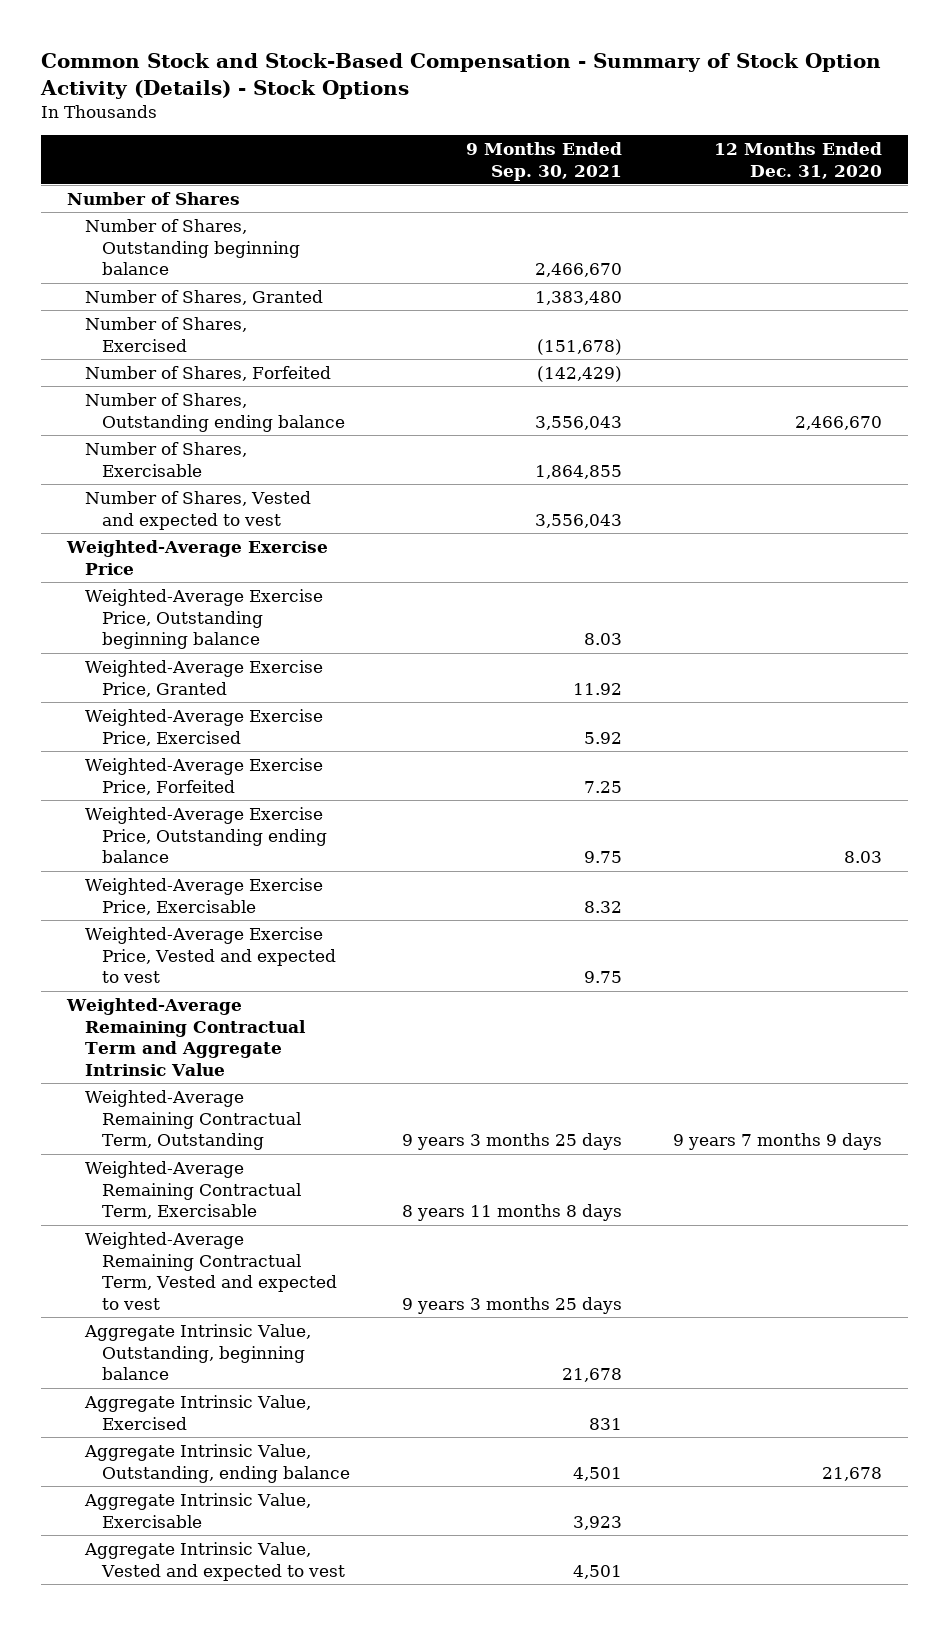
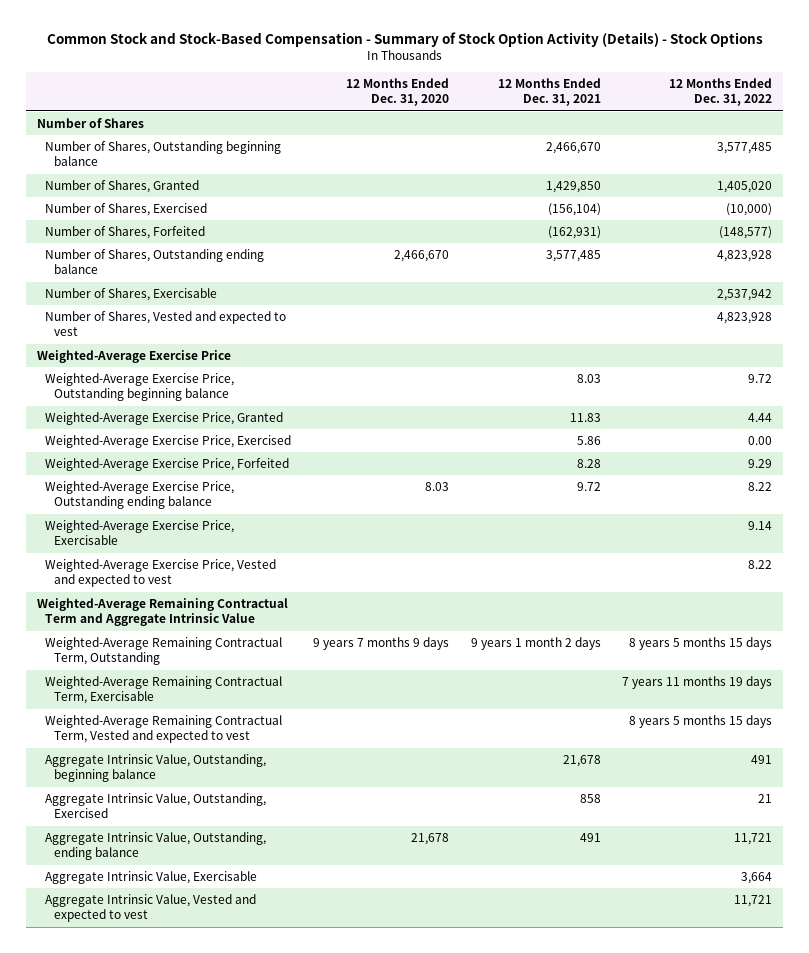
[465,141,622,181] 9 Months Ended Sep. 30, 2021 -> none
none -> [497,78,601,107] 12 Months Ended Dec. 31, 2021
none -> [669,78,773,107] 12 Months Ended Dec. 31, 2022
[83,1394,311,1430] Aggregate Intrinsic Value, Exercised -> [45,792,267,819] Aggregate Intrinsic Value, Outstanding, Exercised

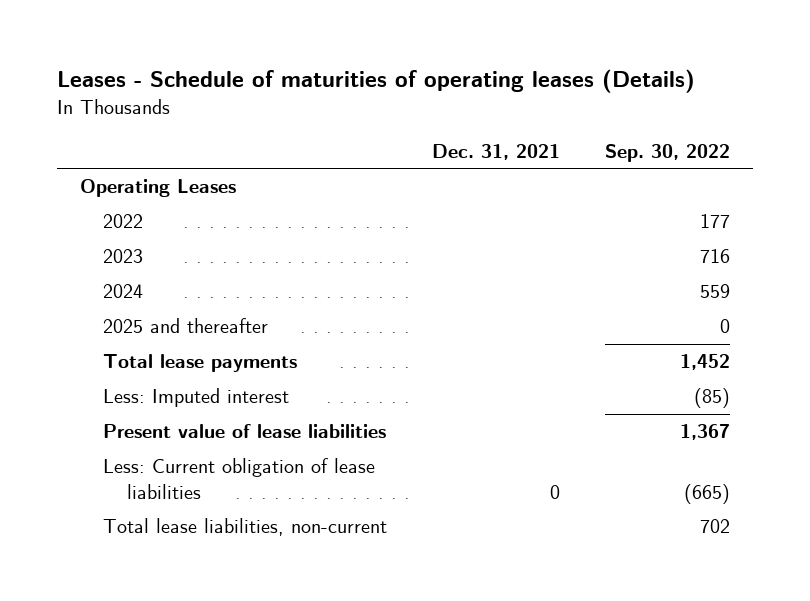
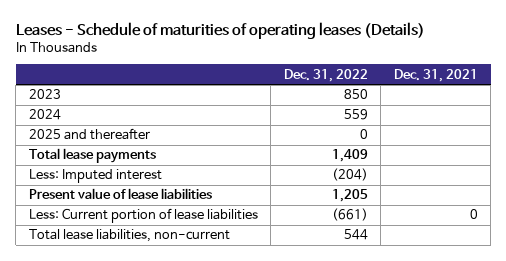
[605,143,731,162] Sep. 30, 2022 -> none
none -> [283,68,368,82] Dec. 31, 2022
[79,179,236,198] Operating Leases -> none
[103,214,144,229] 2022 -> none
[103,458,376,499] Less: Current obligation of lease liabilities -> [28,208,258,224] Less: Current portion of lease liabilities

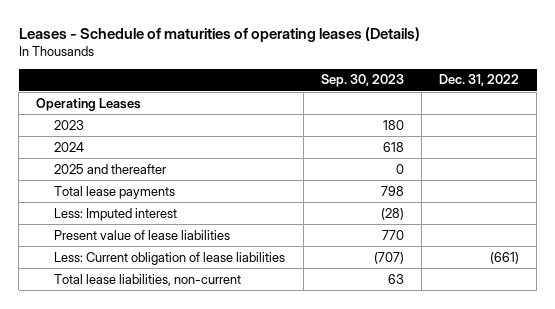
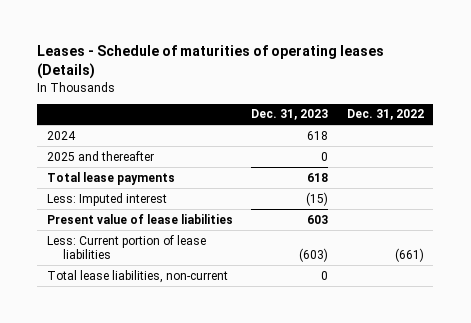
[320,74,404,88] Sep. 30, 2023 -> none
none -> [251,109,329,121] Dec. 31, 2023
[36,97,142,111] Operating Leases -> none
[54,119,85,130] 2023 -> none
[54,251,286,265] Less: Current obligation of lease liabilities -> [46,234,206,260] Less: Current portion of lease liabilities

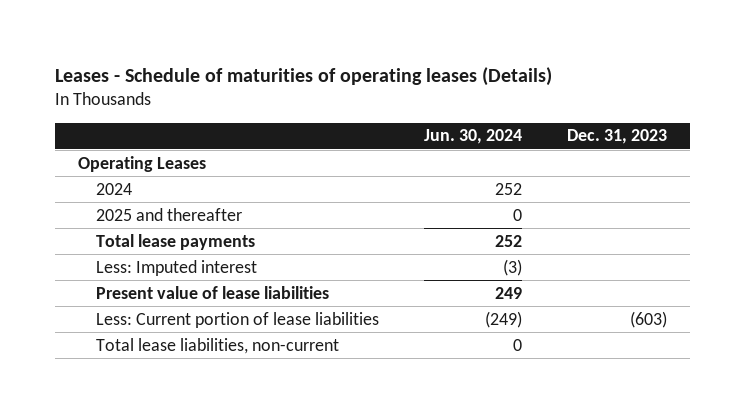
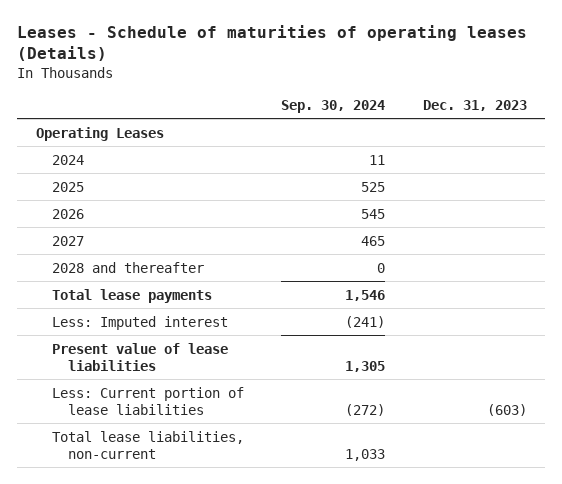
[423,129,522,145] Jun. 30, 2024 -> none
none -> [281,99,386,113] Sep. 30, 2024
[95,207,242,221] 2025 and thereafter -> [51,181,84,192] 2025
none -> [51,208,84,219] 2026
none -> [51,235,84,246] 2027
none -> [51,261,204,273] 2028 and thereafter

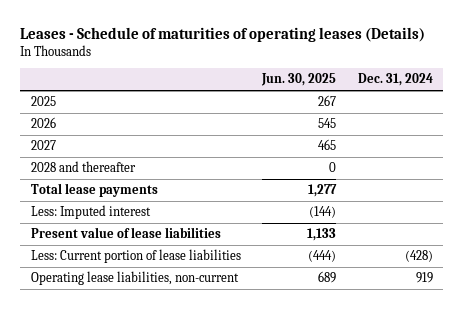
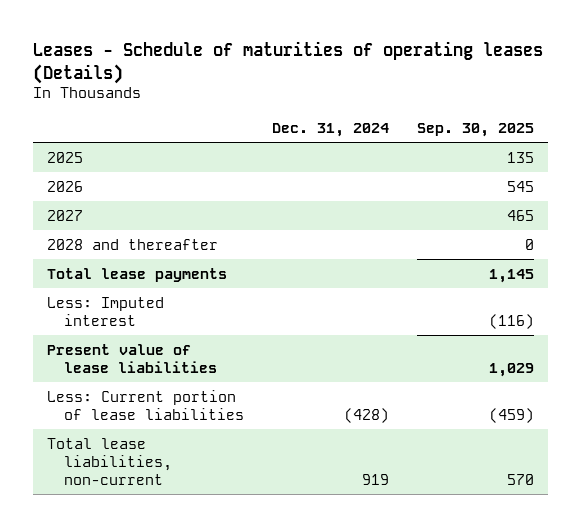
[261,73,337,87] Jun. 30, 2025 -> none
none -> [417,122,535,137] Sep. 30, 2025
[30,271,239,286] Operating lease liabilities, non-current -> [47,437,173,485] Total lease liabilities, non-current

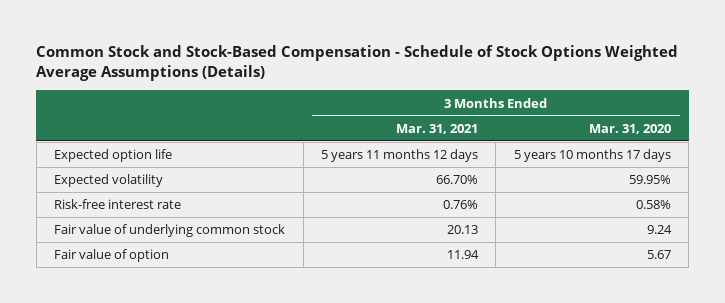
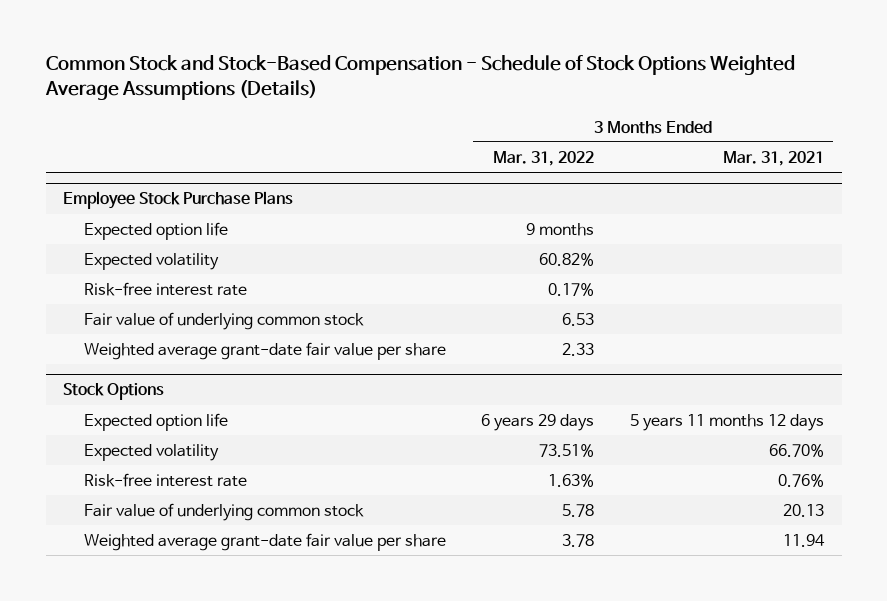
[588,123,671,134] Mar. 31, 2020 -> none
none -> [493,150,595,166] Mar. 31, 2022
none -> [63,191,294,210] Employee Stock Purchase Plans
none -> [84,221,229,240] Expected option life
none -> [84,252,220,270] Expected volatility
none -> [84,281,248,296] Risk-free interest rate
none -> [84,311,365,330] Fair value of underlying common stock
none -> [84,341,447,360] Weighted average grant-date fair value per share
none -> [63,383,165,401] Stock Options
[54,249,170,263] Fair value of option -> [84,532,447,551] Weighted average grant-date fair value per share

